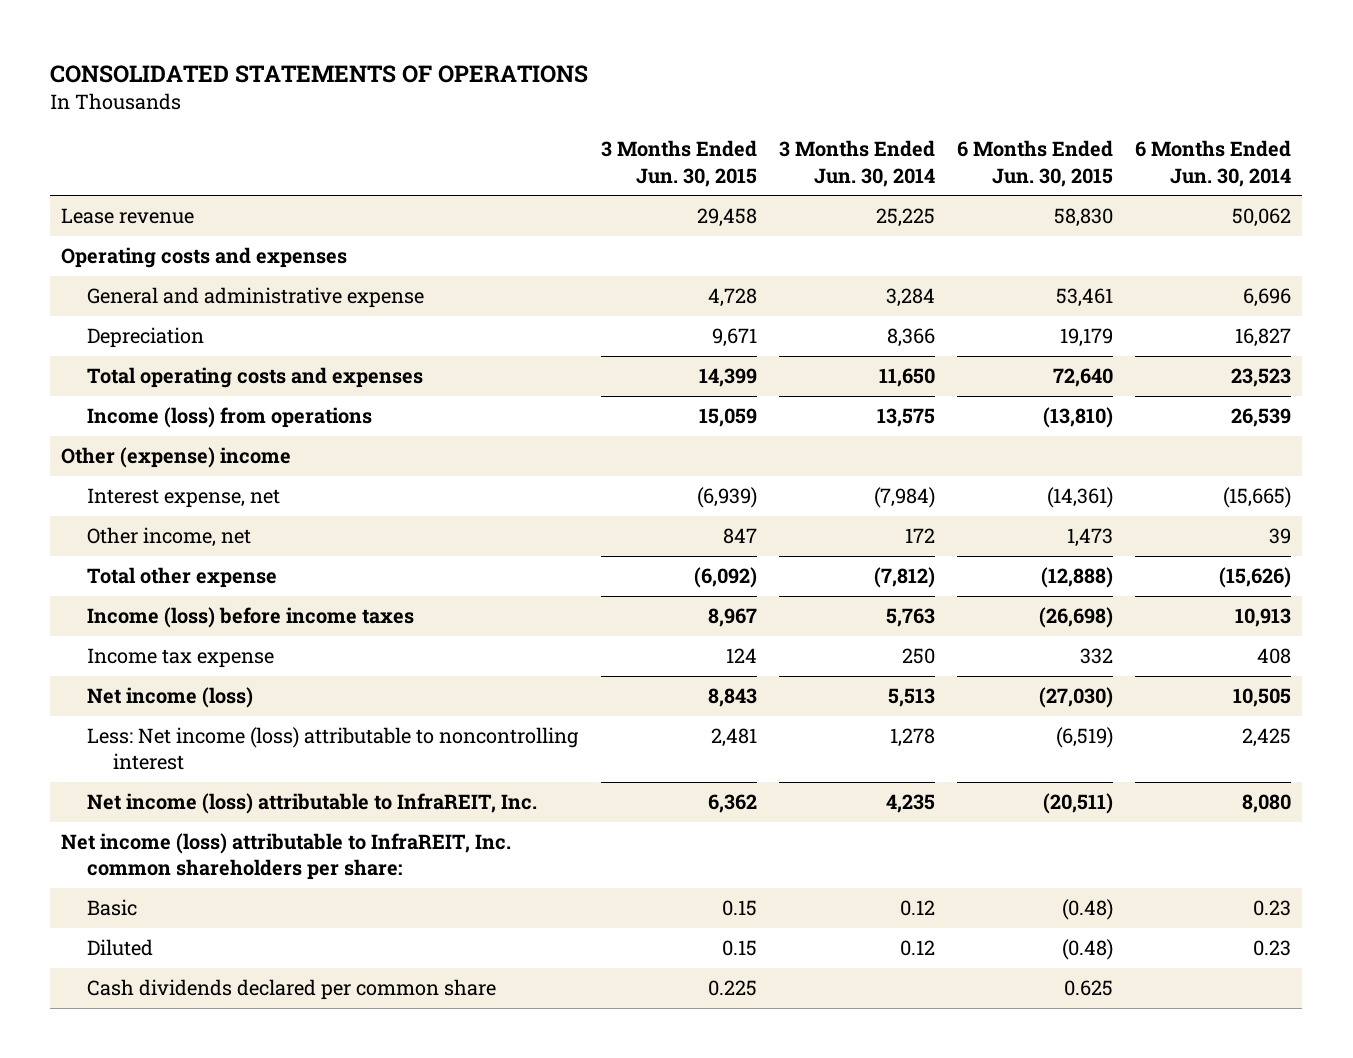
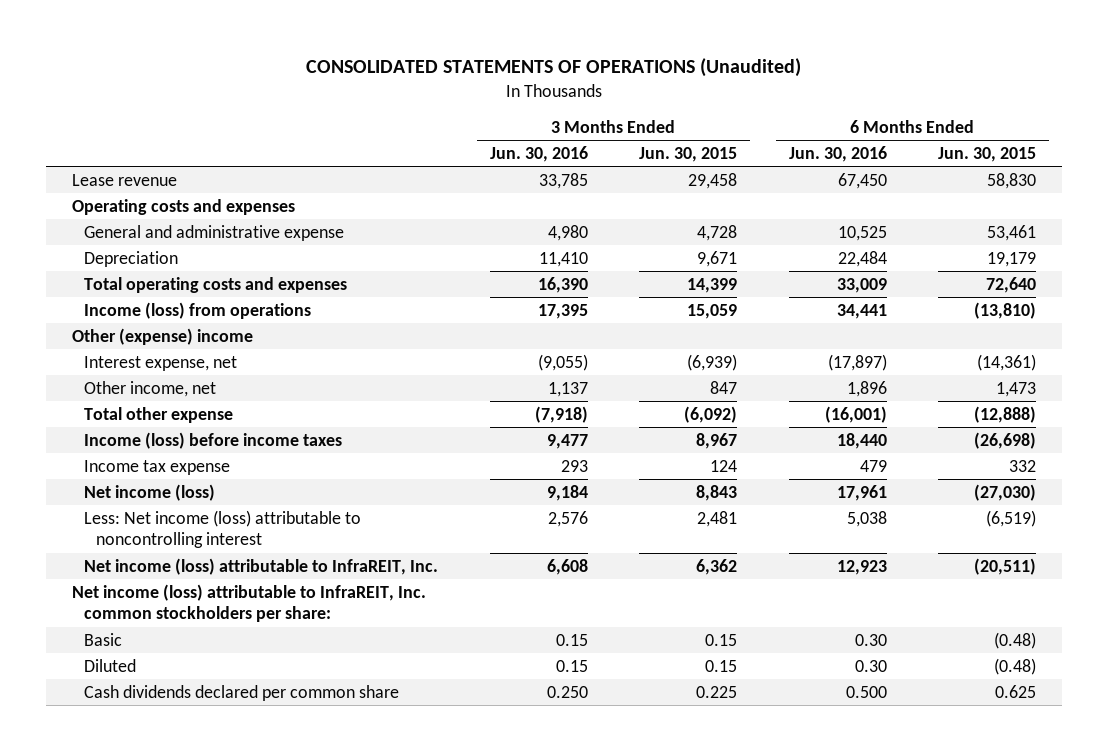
[50,64,589,83] CONSOLIDATED STATEMENTS OF OPERATIONS -> [306,58,802,78] CONSOLIDATED STATEMENTS OF OPERATIONS (Unaudited)
[778,140,935,187] 3 Months Ended Jun. 30, 2014 -> none
[1135,140,1292,187] 6 Months Ended Jun. 30, 2014 -> none
none -> [489,145,588,162] Jun. 30, 2016
none -> [788,145,887,162] Jun. 30, 2016
[61,833,512,881] Net income (loss) attributable to InfraREIT, Inc. common shareholders per share: -> [72,583,427,623] Net income (loss) attributable to InfraREIT, Inc. common stockholders per share:

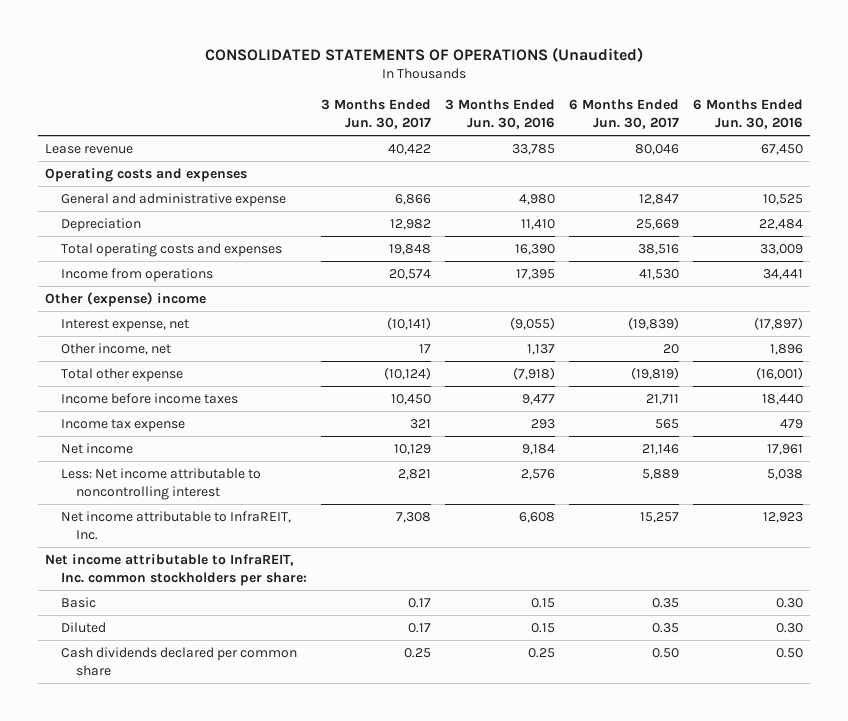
[639,146,738,162] Jun. 30, 2015 -> none
[938,146,1037,162] Jun. 30, 2015 -> none
none -> [320,99,431,130] 3 Months Ended Jun. 30, 2017
none -> [568,99,679,130] 6 Months Ended Jun. 30, 2017
[84,301,312,319] Income (loss) from operations -> [60,268,213,283] Income from operations
[84,431,343,449] Income (loss) before income taxes -> [60,393,238,405] Income before income taxes
[84,483,216,501] Net income (loss) -> [60,443,133,455] Net income
[84,509,362,549] Less: Net income (loss) attributable to noncontrolling interest -> [60,468,261,500] Less: Net income attributable to noncontrolling interest
[84,557,439,575] Net income (loss) attributable to InfraREIT, Inc. -> [60,511,291,540] Net income attributable to InfraREIT, Inc.
[72,583,427,623] Net income (loss) attributable to InfraREIT, Inc. common stockholders per share: -> [45,554,307,586] Net income attributable to InfraREIT, Inc. common stockholders per share:
[546,685,588,698] 0.250 -> [527,648,555,659] 0.25
[845,685,887,698] 0.500 -> [775,648,803,659] 0.50

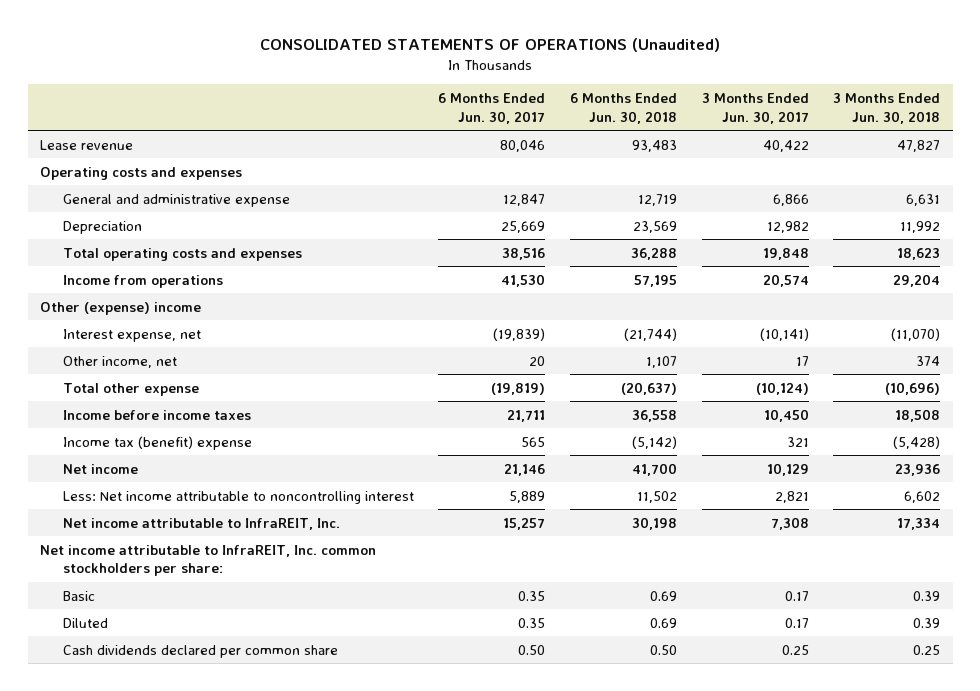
[444,99,555,130] 3 Months Ended Jun. 30, 2016 -> none
[692,99,803,130] 6 Months Ended Jun. 30, 2016 -> none
none -> [569,93,677,124] 6 Months Ended Jun. 30, 2018
none -> [833,93,941,124] 3 Months Ended Jun. 30, 2018
[60,419,185,433] Income tax expense -> [62,435,252,450] Income tax (benefit) expense

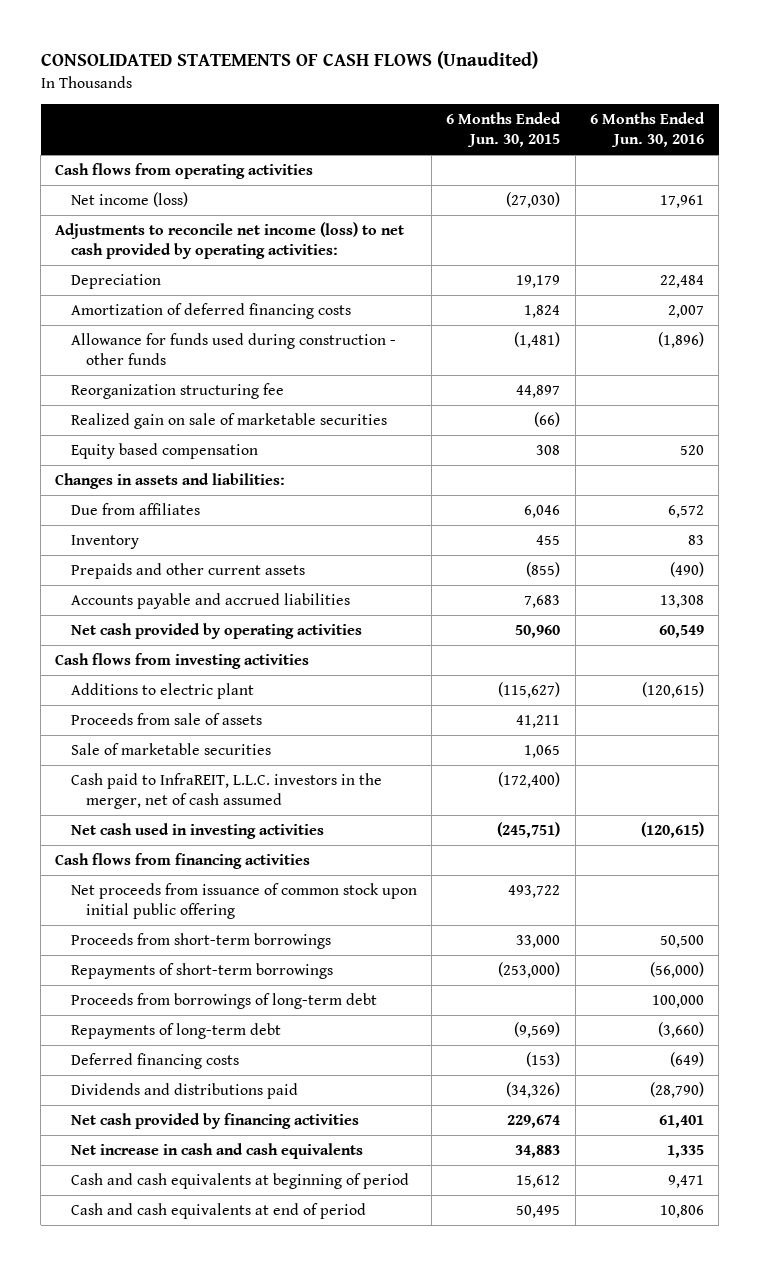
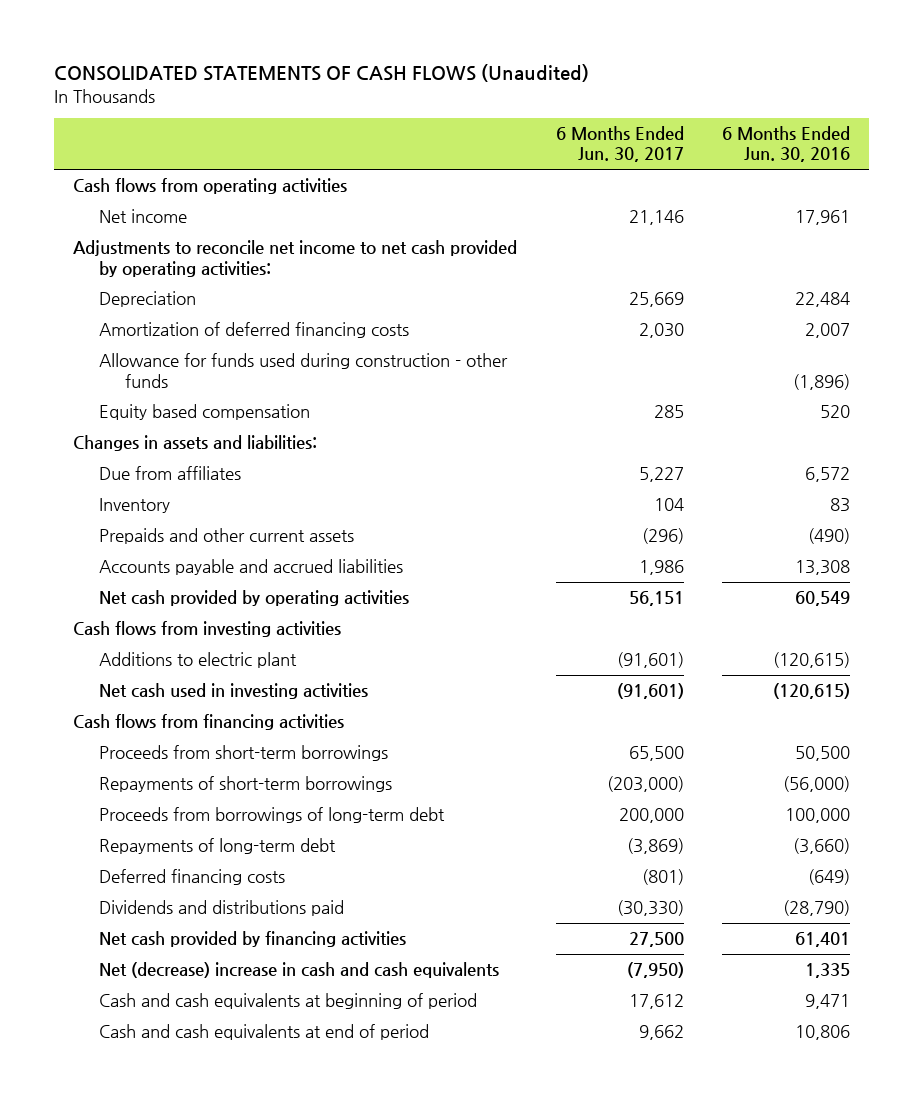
[446,111,562,148] 6 Months Ended Jun. 30, 2015 -> none
none -> [555,126,684,163] 6 Months Ended Jun. 30, 2017
[70,191,188,207] Net income (loss) -> [99,209,188,224] Net income
[55,221,405,260] Adjustments to reconcile net income (loss) to net cash provided by operating activities: -> [73,240,518,277] Adjustments to reconcile net income to net cash provided by operating activities:
[70,382,284,399] Reorganization structuring fee -> none
[70,412,387,429] Realized gain on sale of marketable securities -> none
[70,712,262,725] Proceeds from sale of assets -> none
[70,742,271,755] Sale of marketable securities -> none
[70,772,382,810] Cash paid to InfraREIT, L.L.C. investors in the merger, net of cash assumed -> none
[70,882,417,920] Net proceeds from issuance of common stock upon initial public offering -> none
[70,1142,363,1159] Net increase in cash and cash equivalents -> [99,962,500,979] Net (decrease) increase in cash and cash equivalents

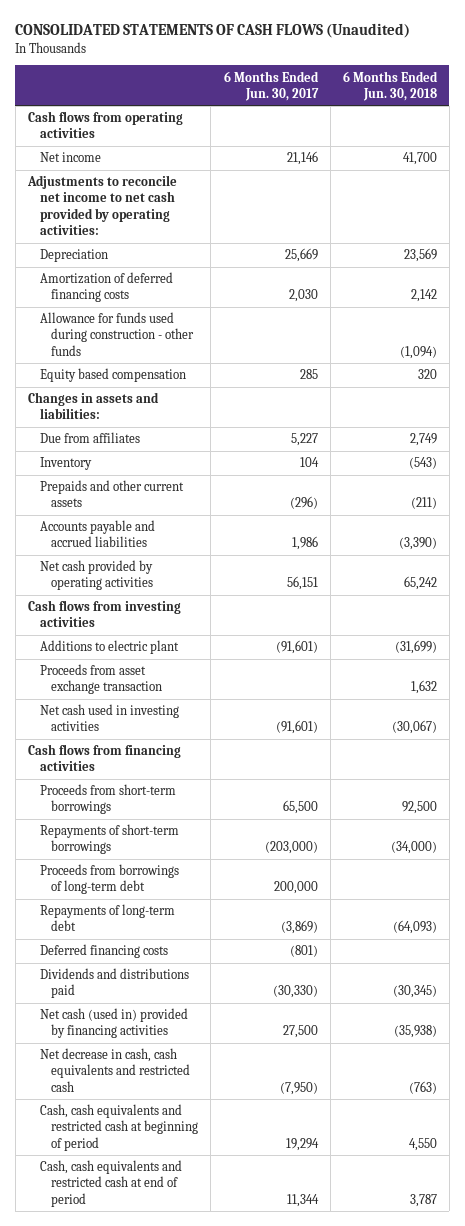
[722,126,851,163] 6 Months Ended Jun. 30, 2016 -> none
none -> [342,70,438,101] 6 Months Ended Jun. 30, 2018
none -> [39,664,163,695] Proceeds from asset exchange transaction
[99,931,407,948] Net cash provided by financing activities -> [39,1008,188,1039] Net cash (used in) provided by financing activities
[99,962,500,979] Net (decrease) increase in cash and cash equivalents -> [39,1048,191,1092] Net decrease in cash, cash equivalents and restricted cash
[99,993,478,1010] Cash and cash equivalents at beginning of period -> [39,1104,199,1151] Cash, cash equivalents and restricted cash at beginning of period
[628,994,684,1010] 17,612 -> [285,1137,319,1151] 19,294
[99,1024,430,1041] Cash and cash equivalents at end of period -> [39,1160,182,1207] Cash, cash equivalents and restricted cash at end of period
[638,1025,684,1041] 9,662 -> [286,1193,319,1207] 11,344

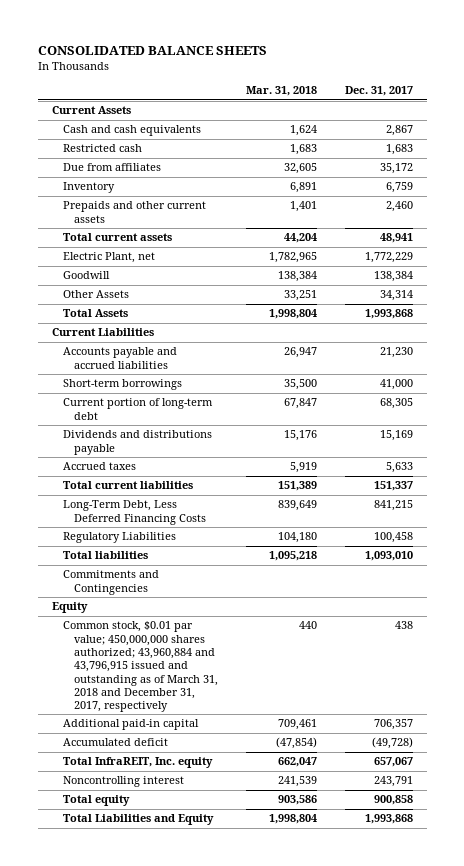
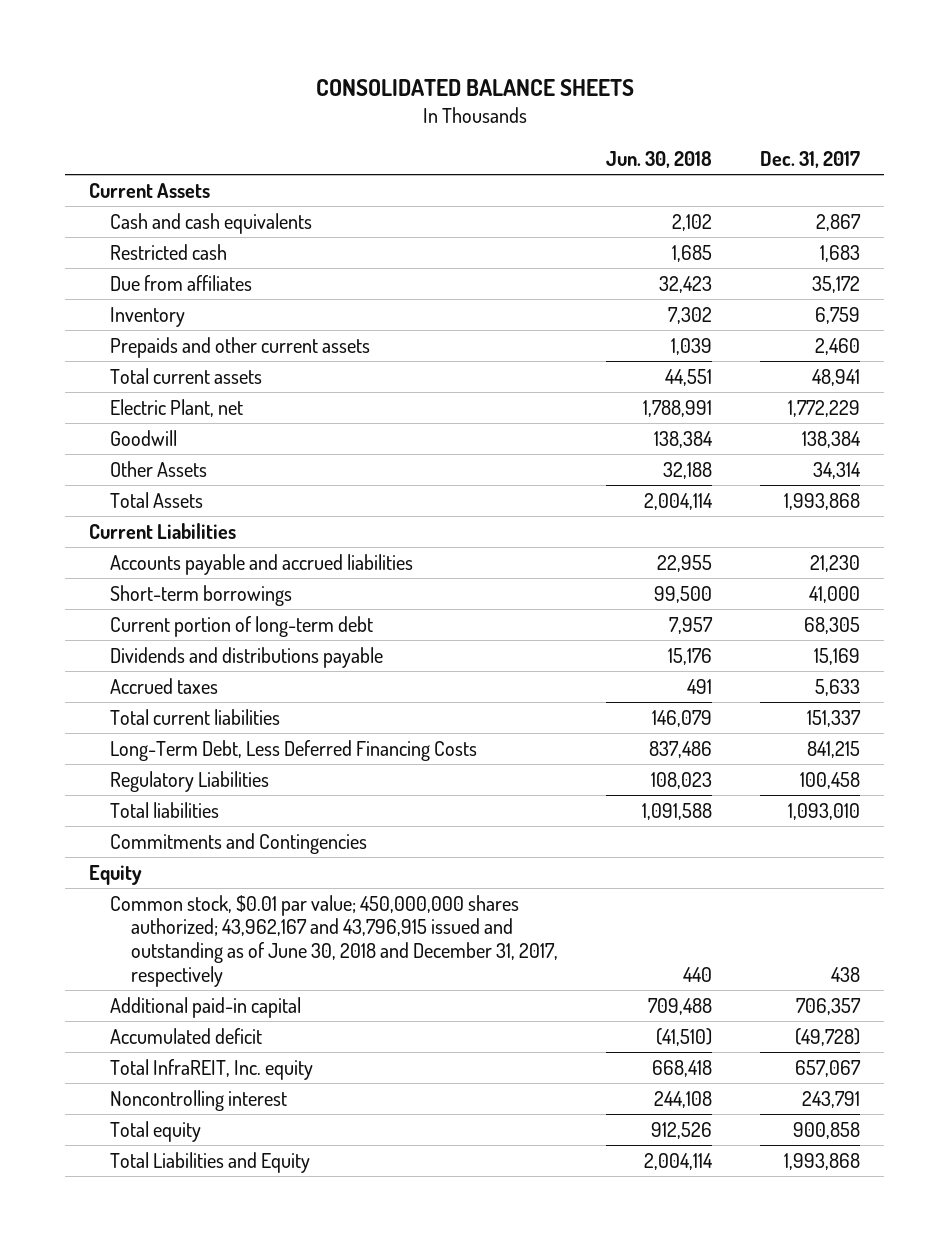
[245,86,317,97] Mar. 31, 2018 -> none
none -> [606,151,713,169] Jun. 30, 2018
[62,621,218,713] Common stock, $0.01 par value; 450,000,000 shares authorized; 43,960,884 and 43,796,915 issued and outstanding as of March 31, 2018 and December 31, 2017, respectively -> [110,894,559,987] Common stock, $0.01 par value; 450,000,000 shares authorized; 43,962,167 and 43,796,915 issued and outstanding as of June 30, 2018 and December 31, 2017, respectively

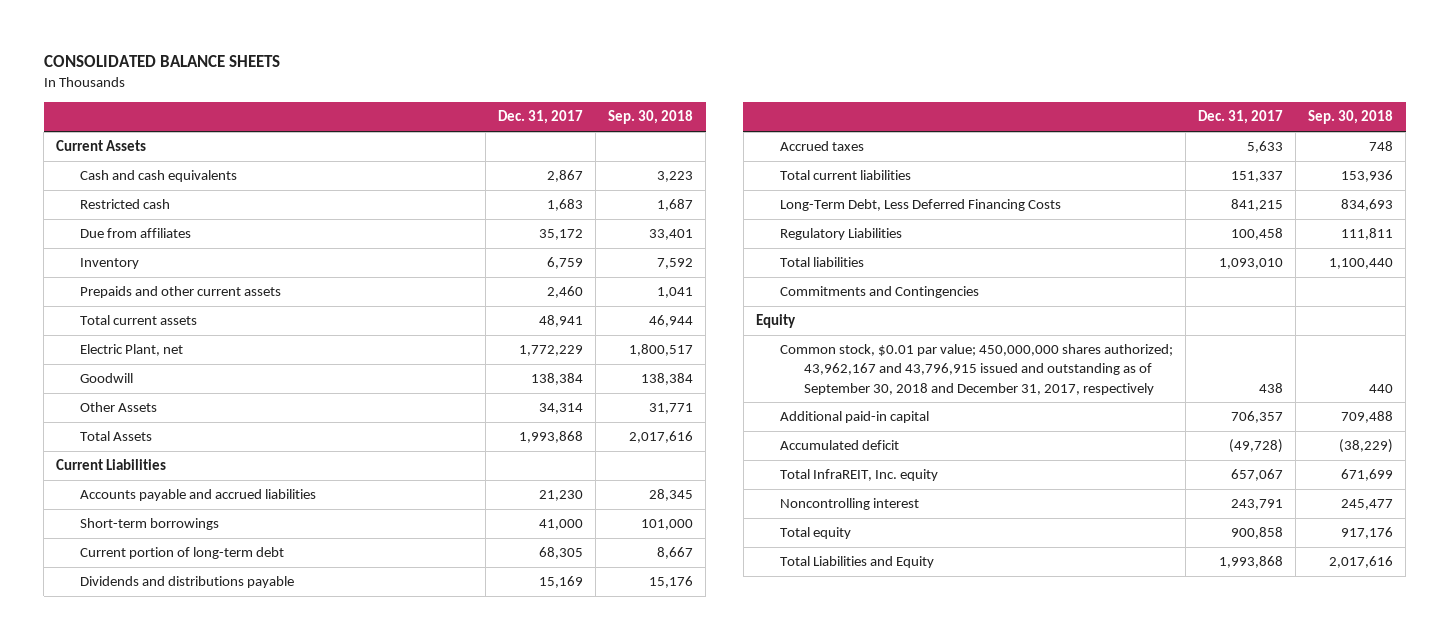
[606,151,713,169] Jun. 30, 2018 -> none
none -> [608,110,694,125] Sep. 30, 2018
[110,894,559,987] Common stock, $0.01 par value; 450,000,000 shares authorized; 43,962,167 and 43,796,915 issued and outstanding as of June 30, 2018 and December 31, 2017, respectively -> [779,344,1173,395] Common stock, $0.01 par value; 450,000,000 shares authorized; 43,962,167 and 43,796,915 issued and outstanding as of September 30, 2018 and December 31, 2017, respectively

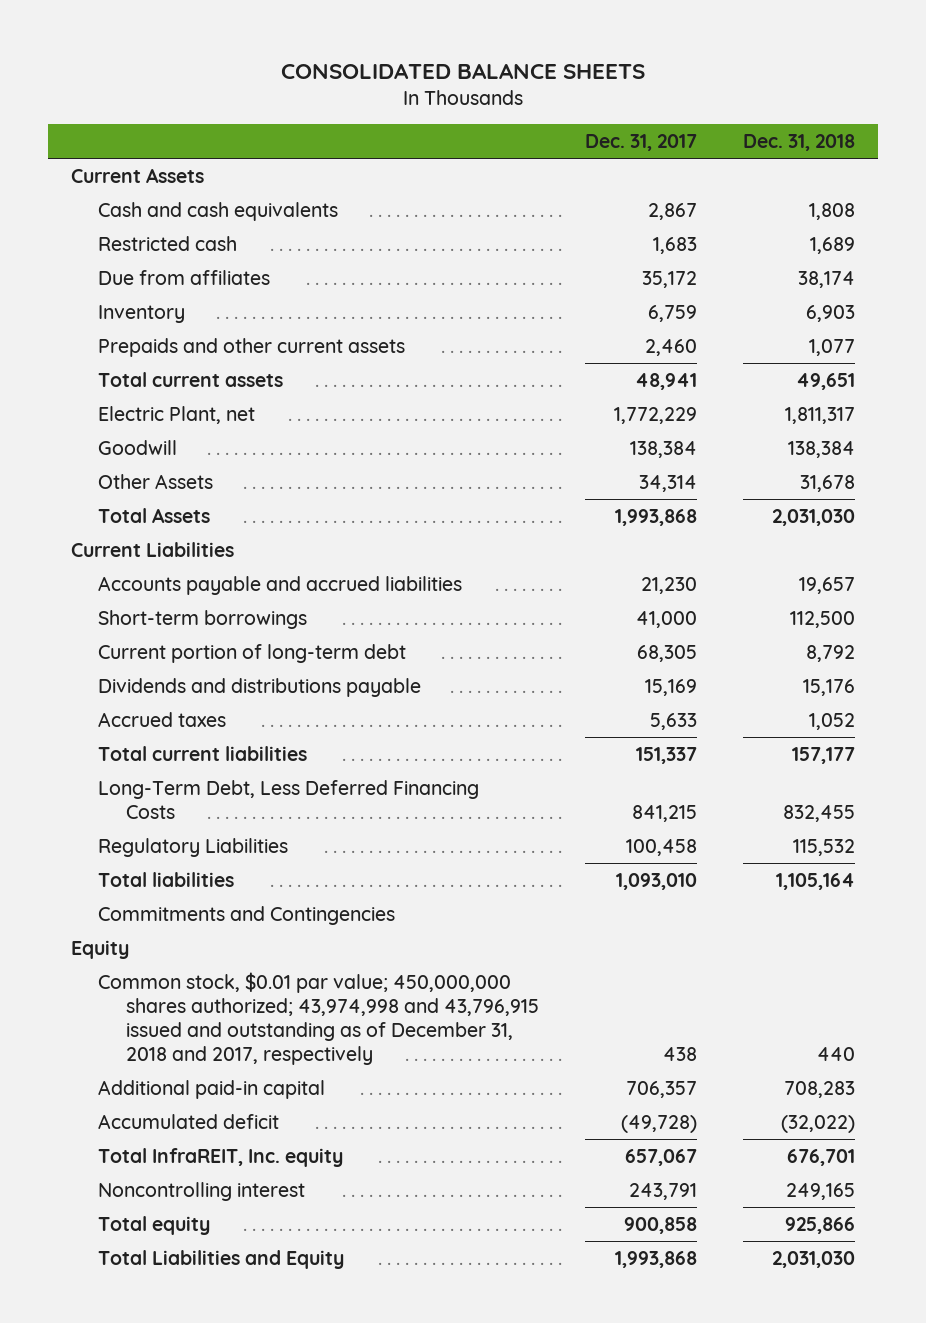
[608,110,694,125] Sep. 30, 2018 -> none
none -> [742,134,855,152] Dec. 31, 2018
[779,344,1173,395] Common stock, $0.01 par value; 450,000,000 shares authorized; 43,962,167 and 43,796,915 issued and outstanding as of September 30, 2018 and December 31, 2017, respectively -> [98,971,539,1066] Common stock, $0.01 par value; 450,000,000 shares authorized; 43,974,998 and 43,796,915 issued and outstanding as of December 31, 2018 and 2017, respectively

